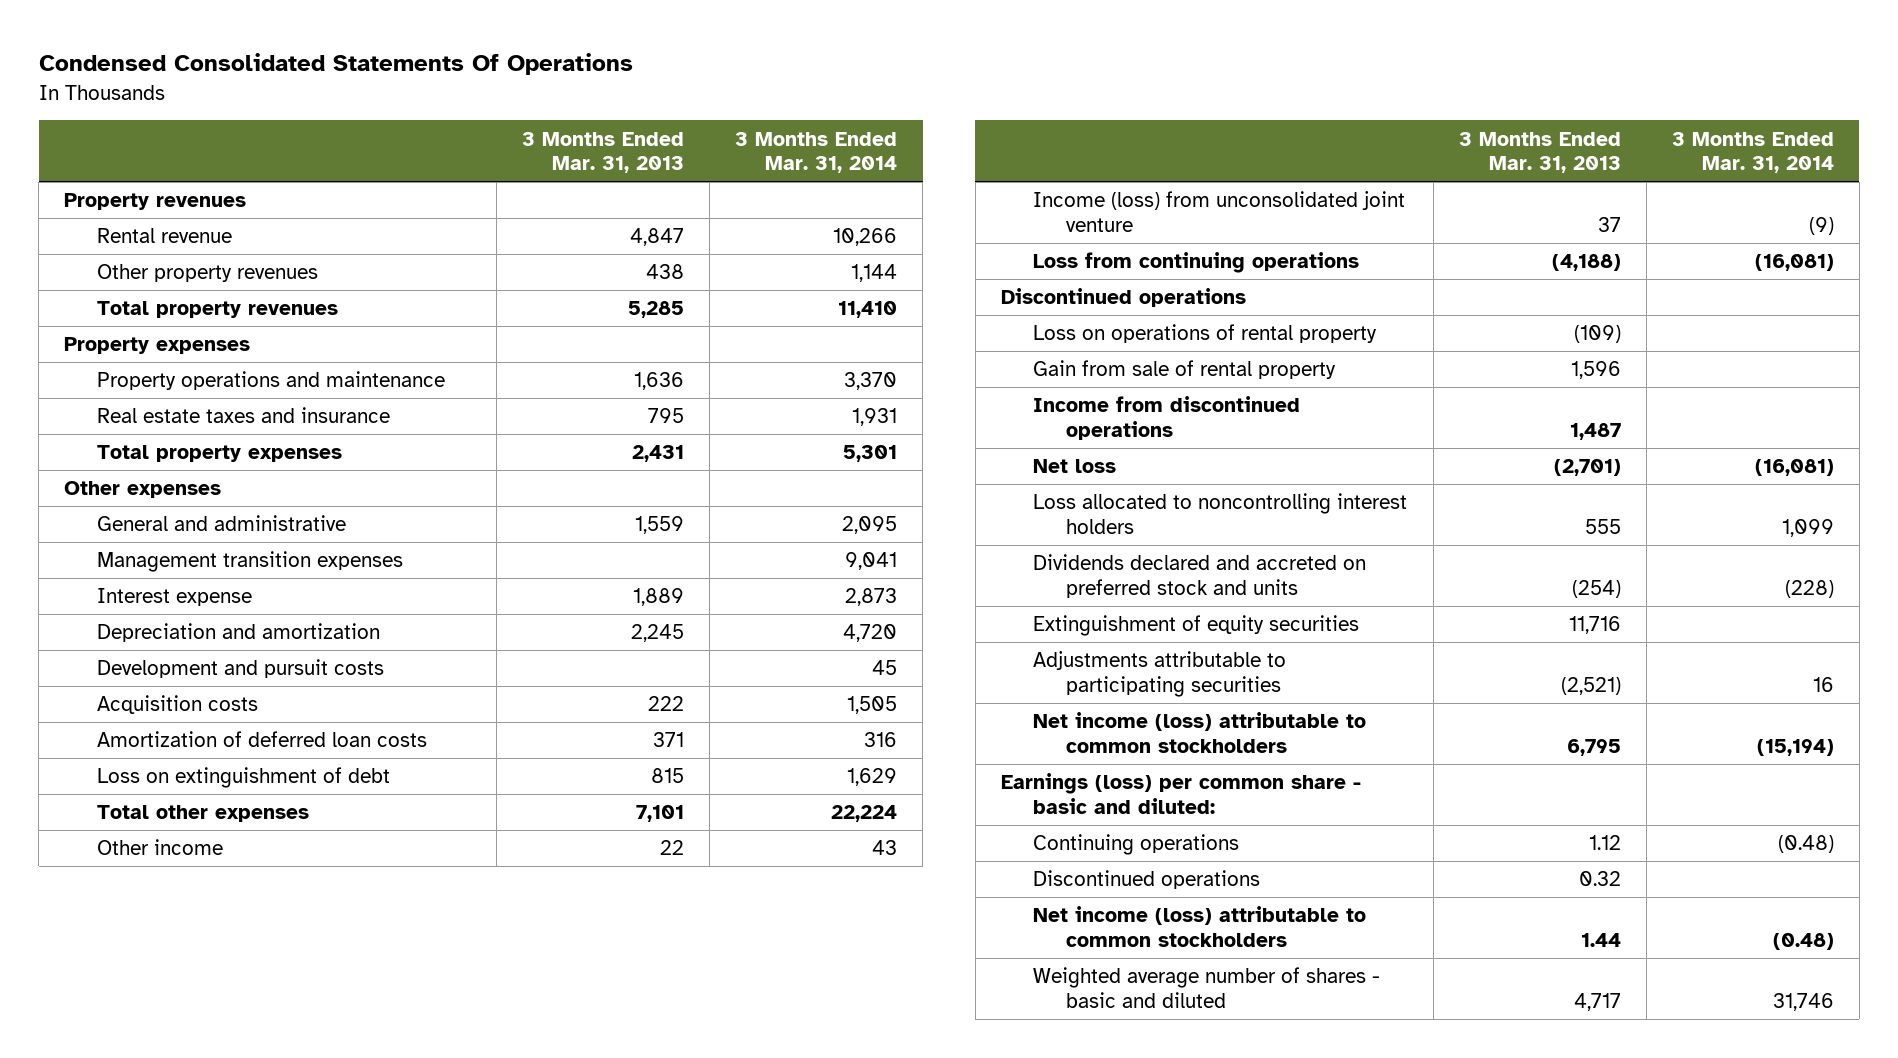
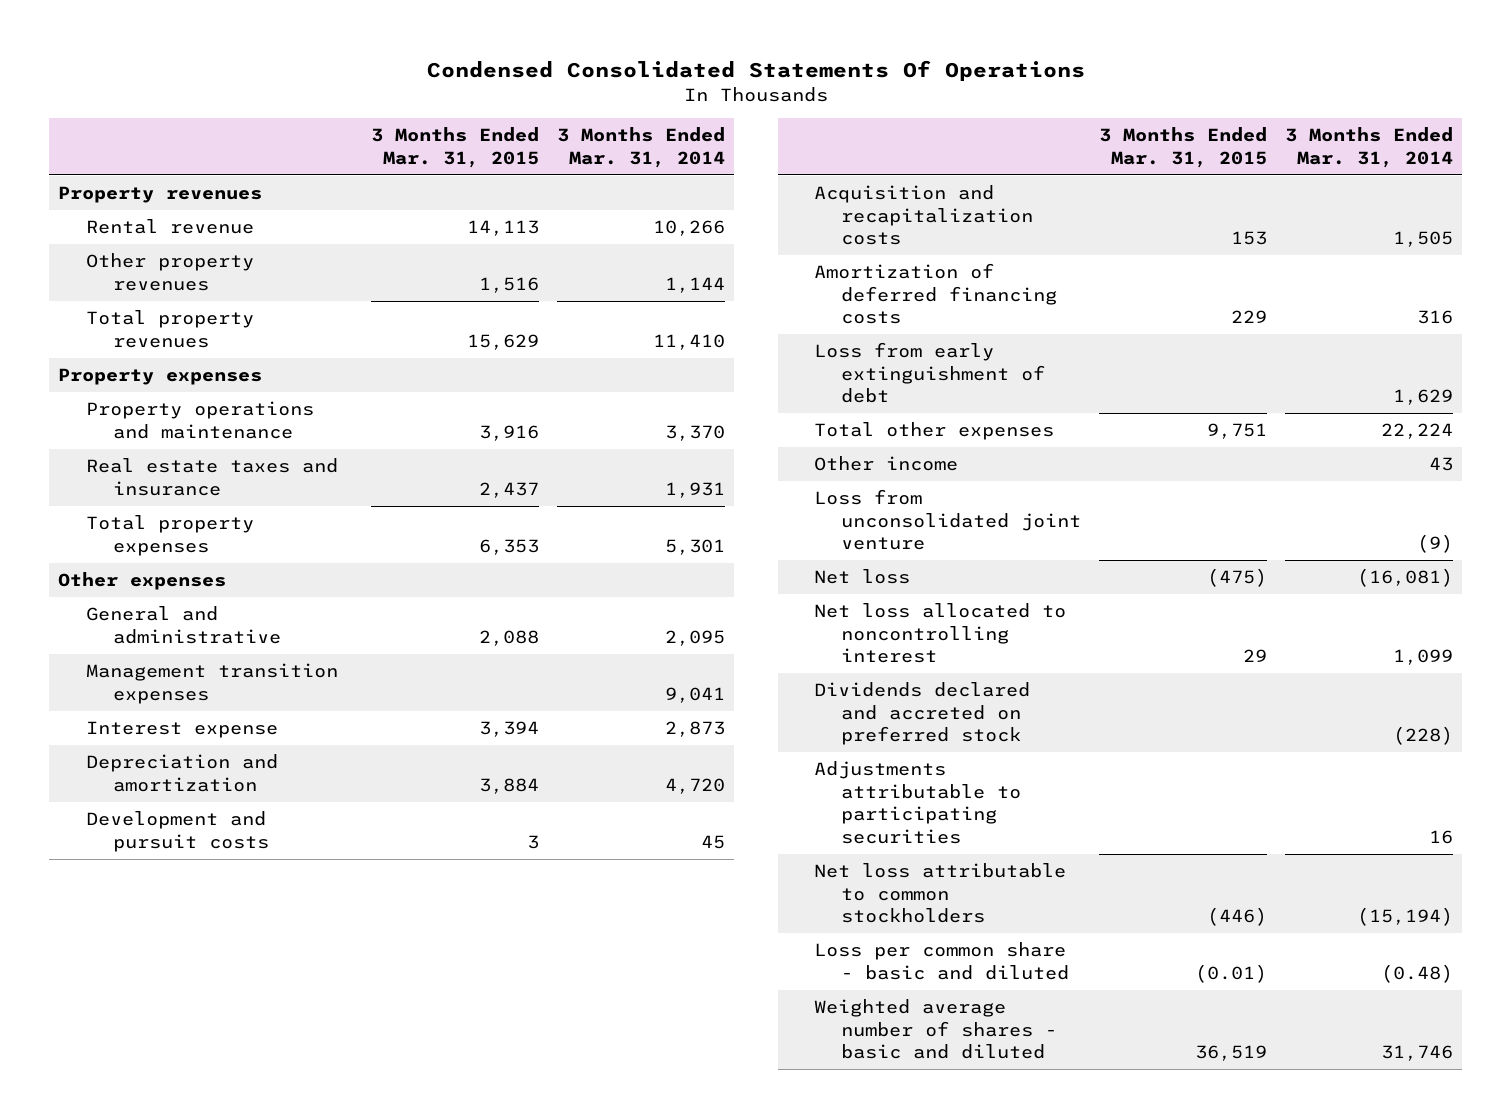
[522,131,685,174] 3 Months Ended Mar. 31, 2013 -> none
none -> [371,127,540,168] 3 Months Ended Mar. 31, 2015
[97,695,259,715] Acquisition costs -> [814,185,1034,246] Acquisition and recapitalization costs
[97,731,428,748] Amortization of deferred loan costs -> [814,263,1058,325] Amortization of deferred financing costs
[97,767,391,789] Loss on extinguishment of debt -> [814,342,1046,404] Loss from early extinguishment of debt
[1033,252,1360,274] Loss from continuing operations -> none
[1000,288,1246,308] Discontinued operations -> none
[1033,324,1378,344] Loss on operations of rental property -> none
[1033,360,1337,380] Gain from sale of rental property -> none
[1033,396,1301,440] Income from discontinued operations -> none
[1033,191,1406,232] Income (loss) from unconsolidated joint venture -> [814,489,1082,551] Loss from unconsolidated joint venture
[1033,615,1360,637] Extinguishment of equity securities -> none
[1033,493,1408,534] Loss allocated to noncontrolling interest holders -> [814,603,1067,664] Net loss allocated to noncontrolling interest
[1033,554,1367,598] Dividends declared and accreted on preferred stock and units -> [814,682,1031,746] Dividends declared and accreted on preferred stock
[1000,773,1361,814] Earnings (loss) per common share - basic and diluted: -> none
[1033,834,1240,856] Continuing operations -> none
[1033,870,1261,890] Discontinued operations -> none
[1033,712,1367,753] Net income (loss) attributable to common stockholders -> [814,863,1067,924] Net loss attributable to common stockholders
[1033,906,1367,947] Net income (loss) attributable to common stockholders -> [814,942,1070,980] Loss per common share - basic and diluted

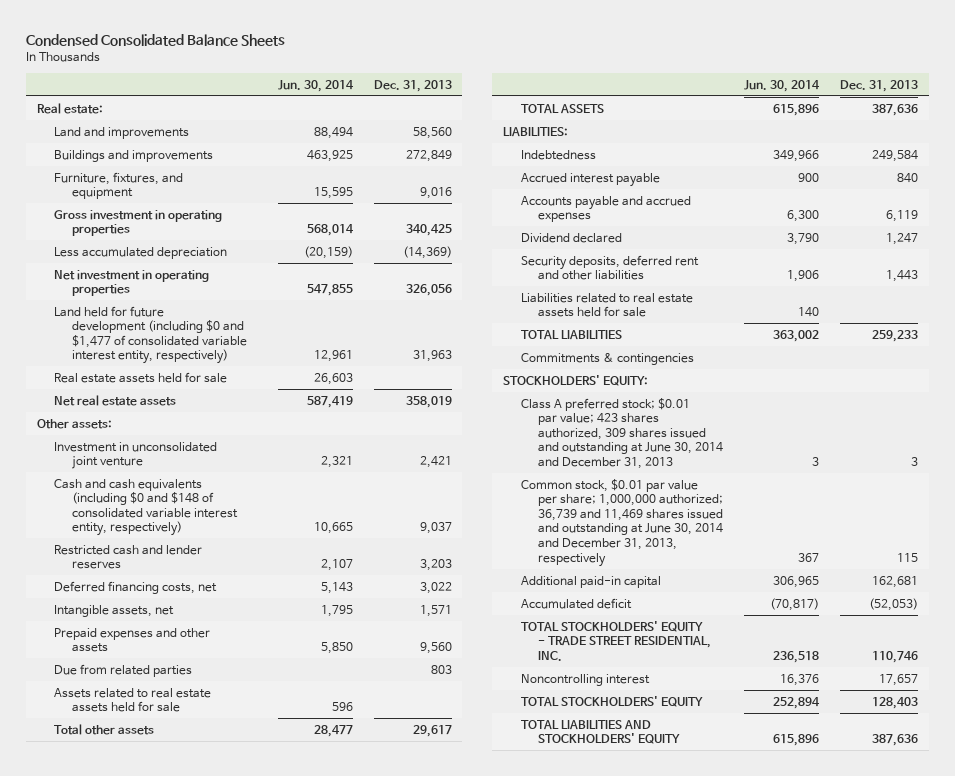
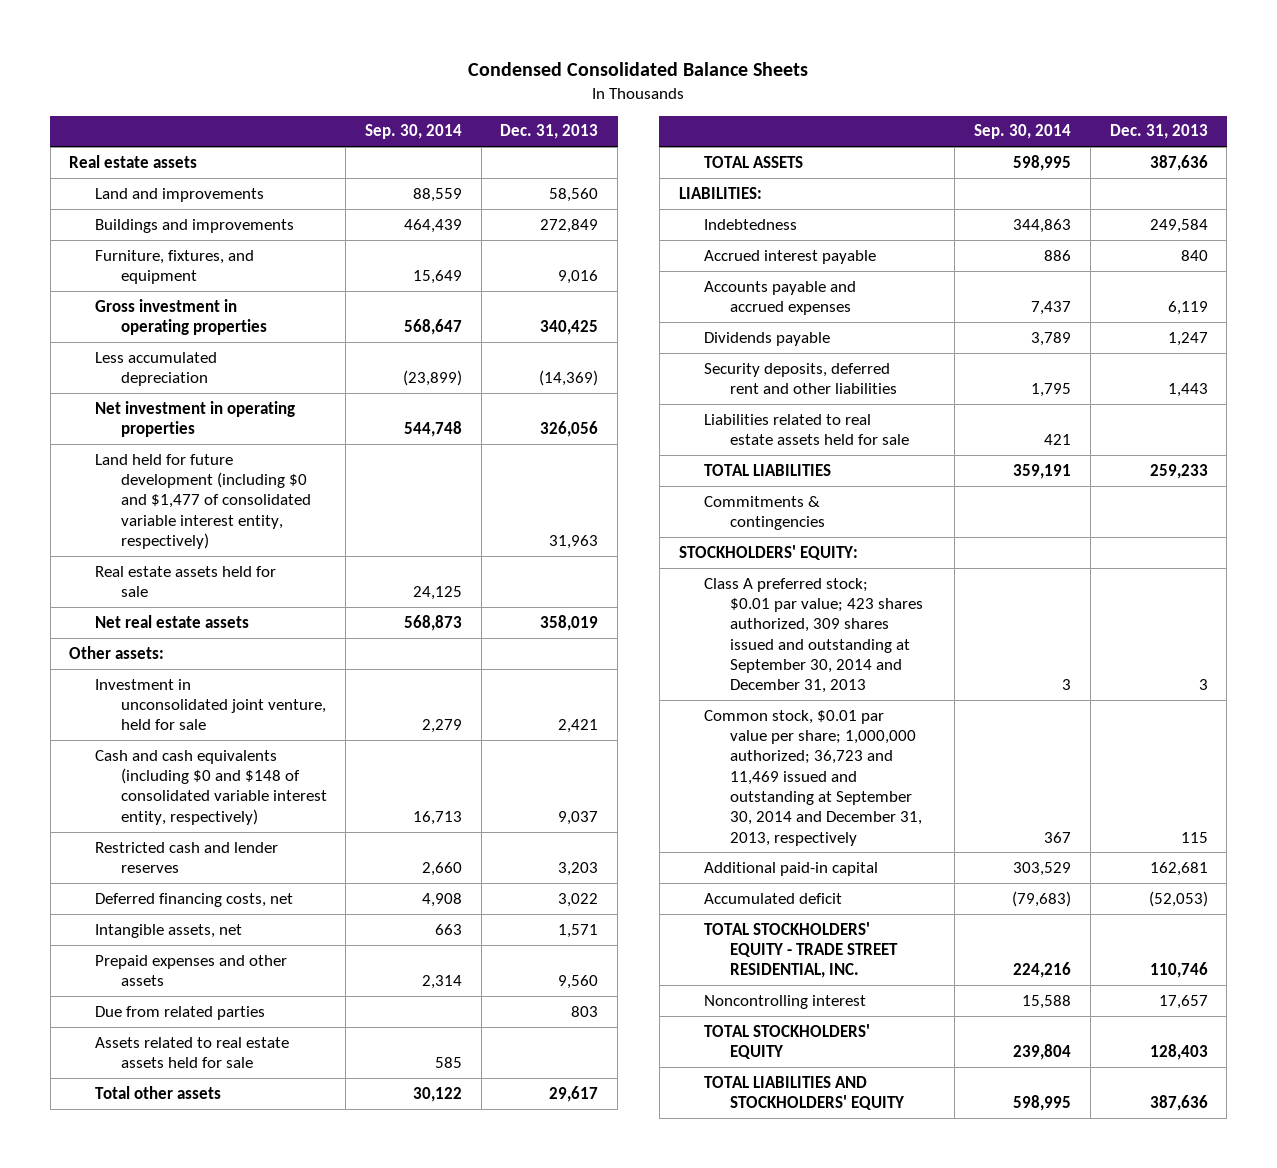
[278,79,355,92] Jun. 30, 2014 -> none
none -> [364,124,462,140] Sep. 30, 2014
[36,102,103,114] Real estate: -> [69,154,198,168] Real estate assets
[54,441,218,470] Investment in unconsolidated joint venture -> [94,678,326,731] Investment in unconsolidated joint venture, held for sale
[520,232,622,243] Dividend declared -> [704,331,831,346] Dividends payable
[520,397,724,470] Class A preferred stock; $0.01 par value; 423 shares authorized, 309 shares issued and outstanding at June 30, 2014 and December 31, 2013 -> [704,577,923,694] Class A preferred stock; $0.01 par value; 423 shares authorized, 309 shares issued and outstanding at September 30, 2014 and December 31, 2013
[520,478,724,567] Common stock, $0.01 par value per share; 1,000,000 authorized; 36,739 and 11,469 shares issued and outstanding at June 30, 2014 and December 31, 2013, respectively -> [704,709,922,846] Common stock, $0.01 par value per share; 1,000,000 authorized; 36,723 and 11,469 issued and outstanding at September 30, 2014 and December 31, 2013, respectively

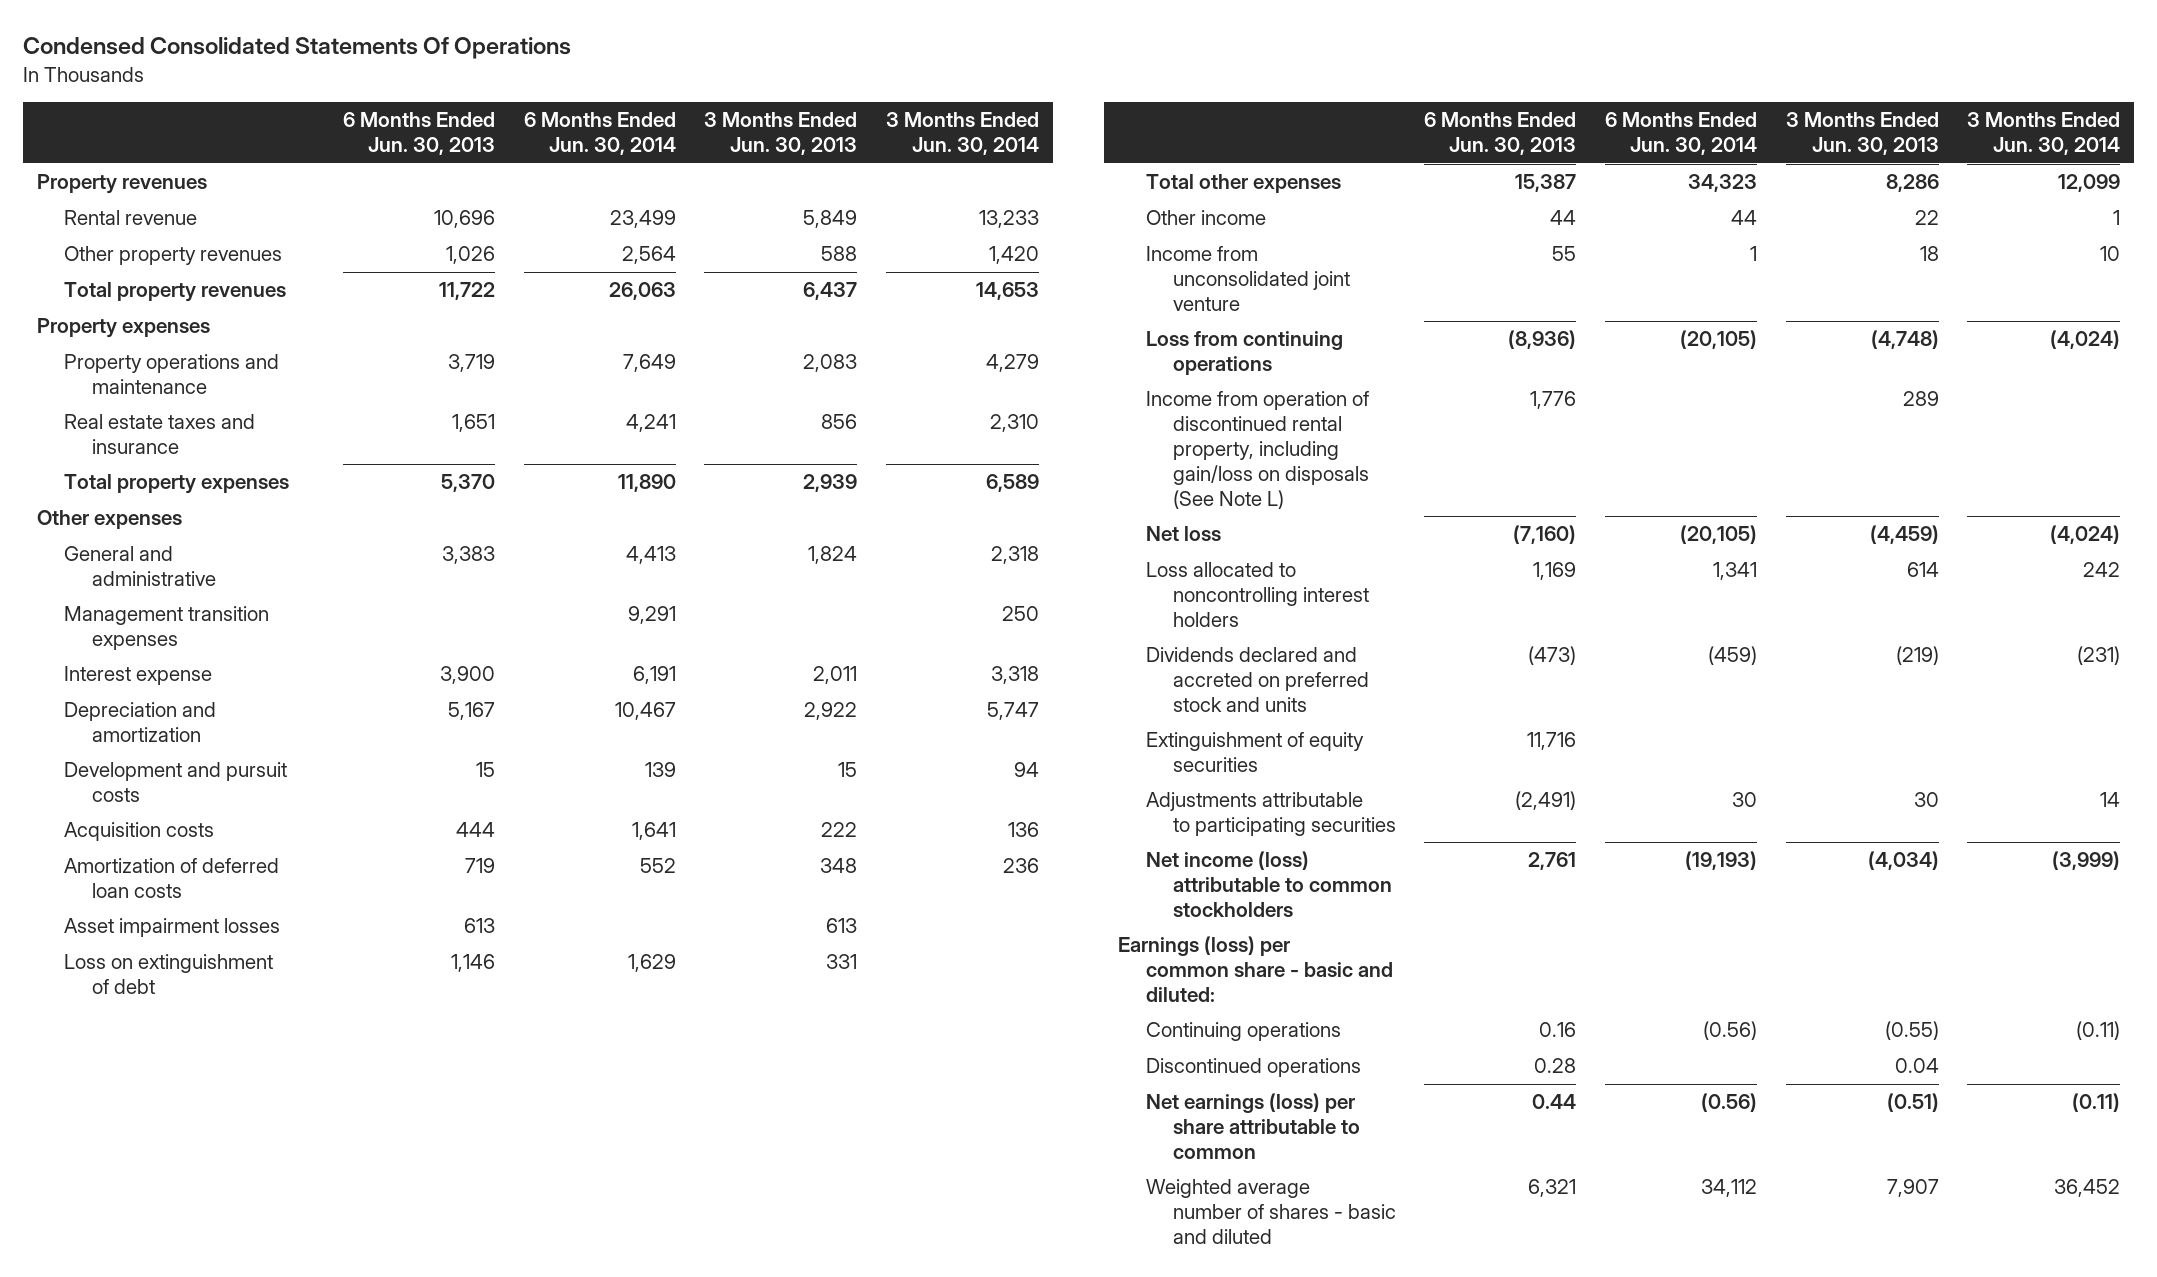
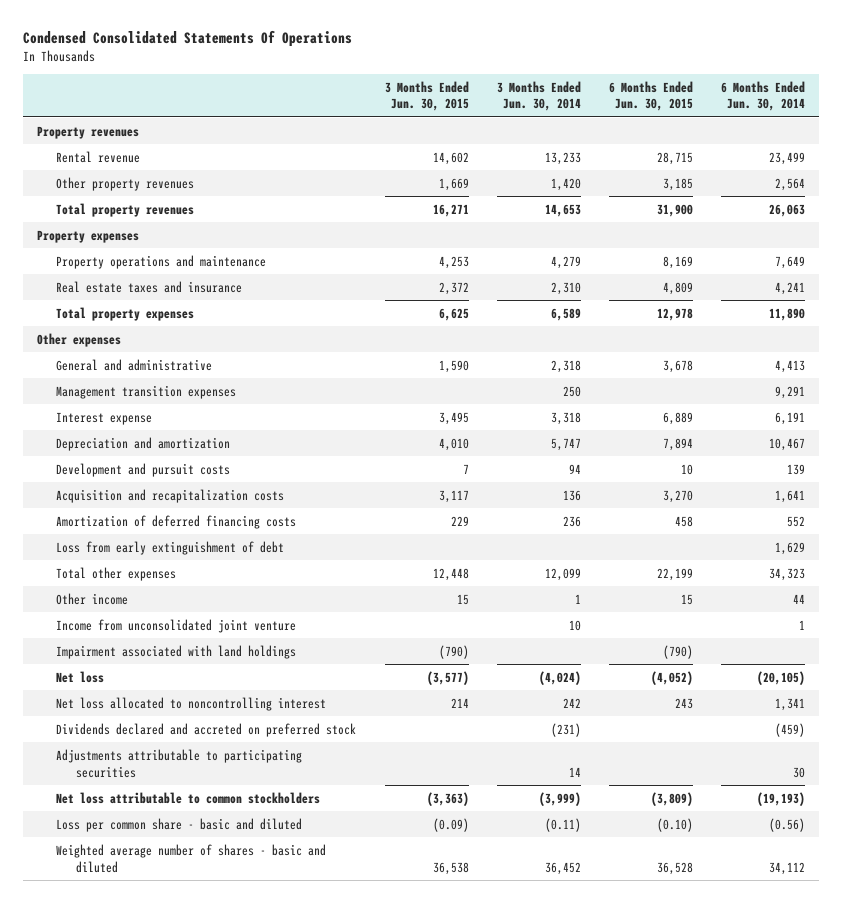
[343,112,496,156] 6 Months Ended Jun. 30, 2013 -> none
[704,112,858,156] 3 Months Ended Jun. 30, 2013 -> none
none -> [384,80,469,112] 3 Months Ended Jun. 30, 2015
none -> [608,80,693,112] 6 Months Ended Jun. 30, 2015
[64,918,281,938] Asset impairment losses -> none
[64,822,215,842] Acquisition costs -> [56,488,285,503] Acquisition and recapitalization costs
[64,858,280,899] Amortization of deferred loan costs -> [56,514,297,529] Amortization of deferred financing costs
[64,954,274,995] Loss on extinguishment of debt -> [56,540,285,555] Loss from early extinguishment of debt
[1145,331,1343,376] Loss from continuing operations -> none
[1145,391,1369,509] Income from operation of discontinued rental property, including gain/loss on disposals (See Note L) -> none
none -> [56,644,297,659] Impairment associated with land holdings
[1145,732,1364,773] Extinguishment of equity securities -> none
[1145,562,1369,627] Loss allocated to noncontrolling interest holders -> [56,696,327,711] Net loss allocated to noncontrolling interest
[1145,647,1369,712] Dividends declared and accreted on preferred stock and units -> [56,722,357,737] Dividends declared and accreted on preferred stock
[1118,936,1393,1002] Earnings (loss) per common share - basic and diluted: -> none
[1145,1022,1341,1042] Continuing operations -> none
[1145,1058,1361,1078] Discontinued operations -> none
[1145,851,1392,917] Net income (loss) attributable to common stockholders -> [56,791,321,804] Net loss attributable to common stockholders
[1145,1093,1360,1159] Net earnings (loss) per share attributable to common -> [56,817,303,832] Loss per common share - basic and diluted

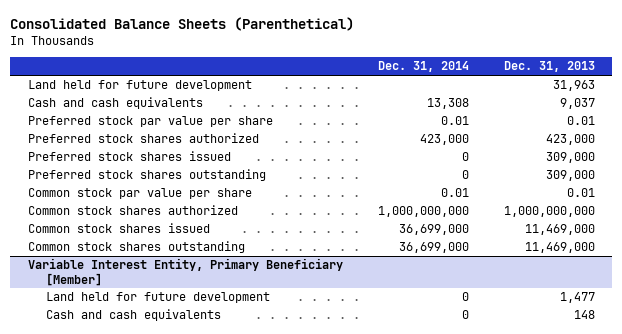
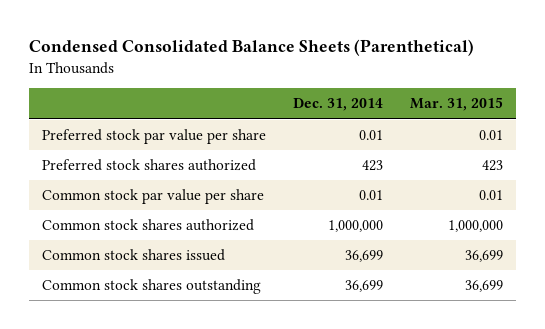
[10,16,355,31] Consolidated Balance Sheets (Parenthetical) -> [28,39,474,57] Condensed Consolidated Balance Sheets (Parenthetical)
[503,61,595,73] Dec. 31, 2013 -> none
none -> [409,97,503,112] Mar. 31, 2015
[27,80,252,92] Land held for future development -> none
[27,97,203,110] Cash and cash equivalents -> none
[27,151,231,162] Preferred stock shares issued -> none
[27,169,266,182] Preferred stock shares outstanding -> none
[419,134,469,146] 423,000 -> [361,160,383,172] 423
[27,258,343,286] Variable Interest Entity, Primary Beneficiary [Member] -> none
[45,292,270,304] Land held for future development -> none
[45,309,221,322] Cash and cash equivalents -> none
[377,206,469,218] 1,000,000,000 -> [327,220,383,233] 1,000,000
[398,224,469,236] 36,699,000 -> [344,250,383,263] 36,699
[398,242,469,254] 36,699,000 -> [344,280,383,293] 36,699

